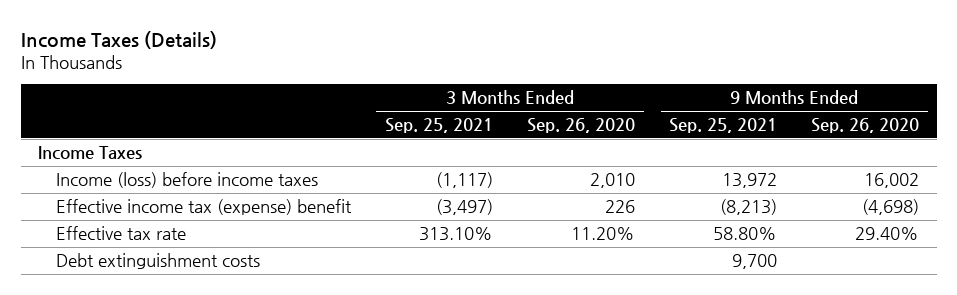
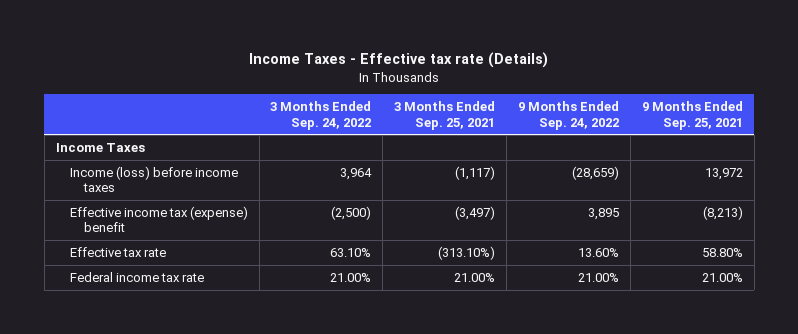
[20,31,217,50] Income Taxes (Details) -> [249,52,549,69] Income Taxes - Effective tax rate (Details)
[527,118,636,134] Sep. 26, 2020 -> none
[811,118,920,134] Sep. 26, 2020 -> none
none -> [270,101,372,130] 3 Months Ended Sep. 24, 2022
none -> [517,101,619,130] 9 Months Ended Sep. 24, 2022
[55,253,260,270] Debt extinguishment costs -> none
[418,227,493,242] 313.10% -> [438,245,496,260] (313.10%)
none -> [69,271,204,282] Federal income tax rate

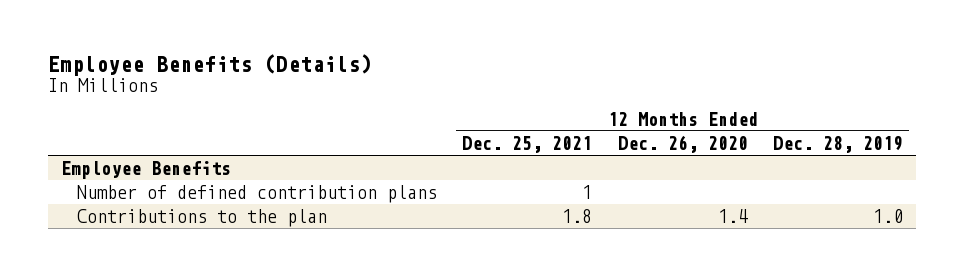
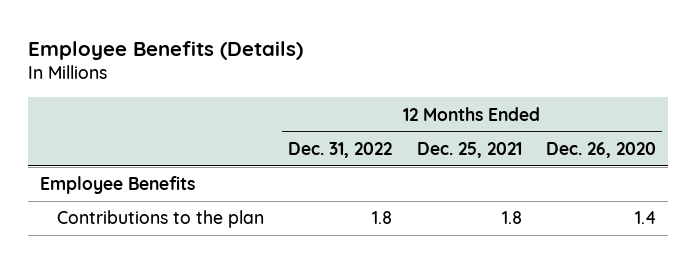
[772,135,903,153] Dec. 28, 2019 -> none
none -> [288,142,393,159] Dec. 31, 2022
[76,184,437,203] Number of defined contribution plans -> none

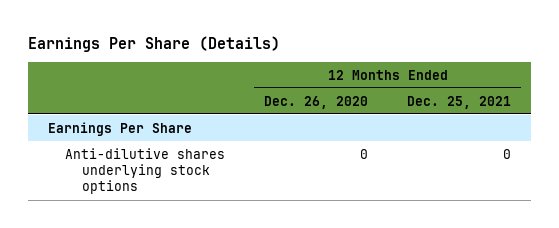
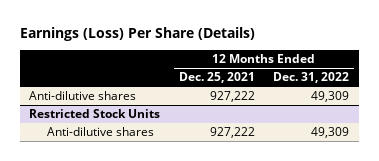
[28,35,281,52] Earnings Per Share (Details) -> [20,27,256,42] Earnings (Loss) Per Share (Details)
[264,95,369,109] Dec. 26, 2020 -> none
none -> [273,72,350,84] Dec. 31, 2022
[47,121,192,136] Earnings Per Share -> none
[64,147,225,195] Anti-dilutive shares underlying stock options -> [29,91,137,101] Anti-dilutive shares
[503,148,512,159] 0 -> [209,91,255,103] 927,222
none -> [29,109,161,119] Restricted Stock Units
none -> [46,127,154,137] Anti-dilutive shares

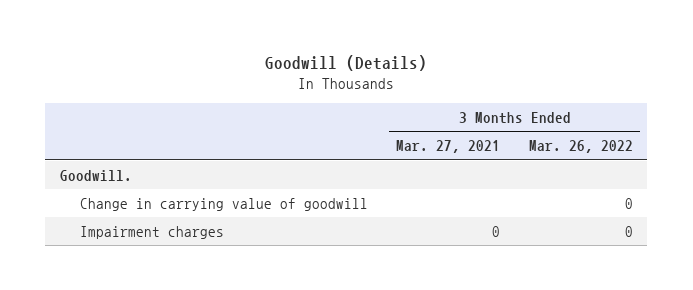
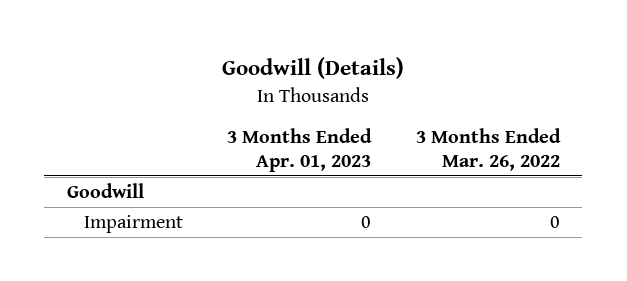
[396,140,501,154] Mar. 27, 2021 -> none
none -> [227,128,373,172] 3 Months Ended Apr. 01, 2023
[79,197,368,211] Change in carrying value of goodwill -> none
[59,169,132,181] Goodwill. -> [66,183,144,199] Goodwill
[79,225,224,239] Impairment charges -> [83,215,183,234] Impairment

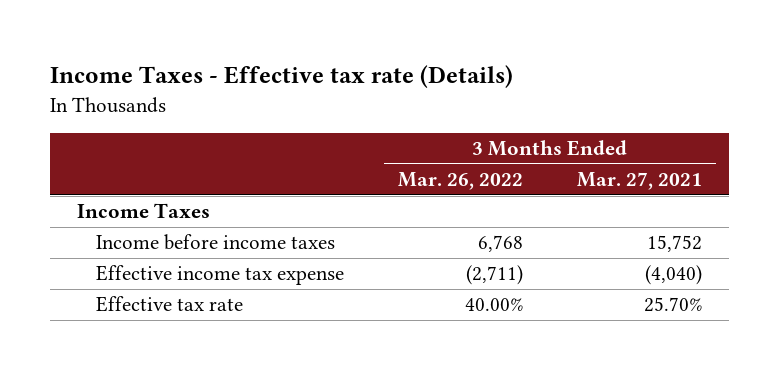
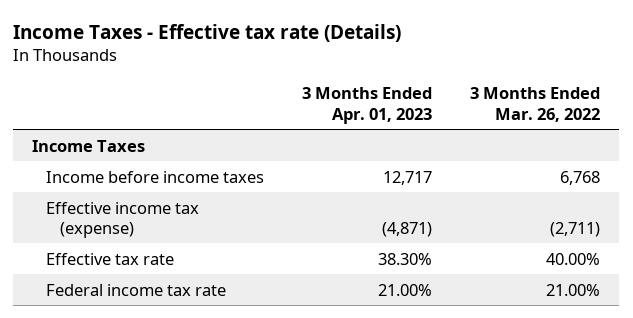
[577,172,703,191] Mar. 27, 2021 -> none
none -> [302,87,433,124] 3 Months Ended Apr. 01, 2023
[95,265,344,286] Effective income tax expense -> [46,201,200,238] Effective income tax (expense)
none -> [46,283,227,296] Federal income tax rate

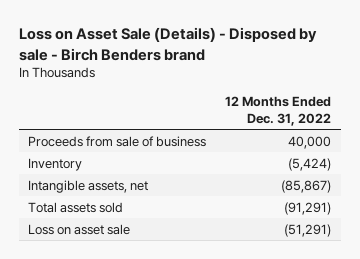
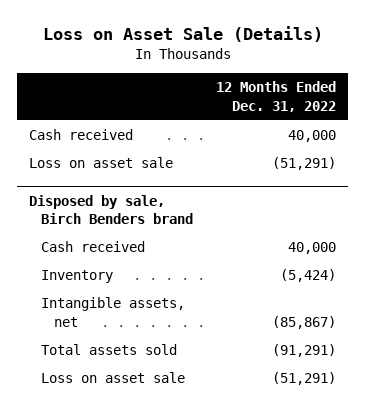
[18,27,317,61] Loss on Asset Sale (Details) - Disposed by sale - Birch Benders brand -> [42,25,323,42] Loss on Asset Sale (Details)
[28,135,207,147] Proceeds from sale of business -> [29,129,134,141] Cash received
none -> [29,157,174,169] Loss on asset sale
none -> [29,194,194,224] Disposed by sale, Birch Benders brand
none -> [41,241,146,253] Cash received

